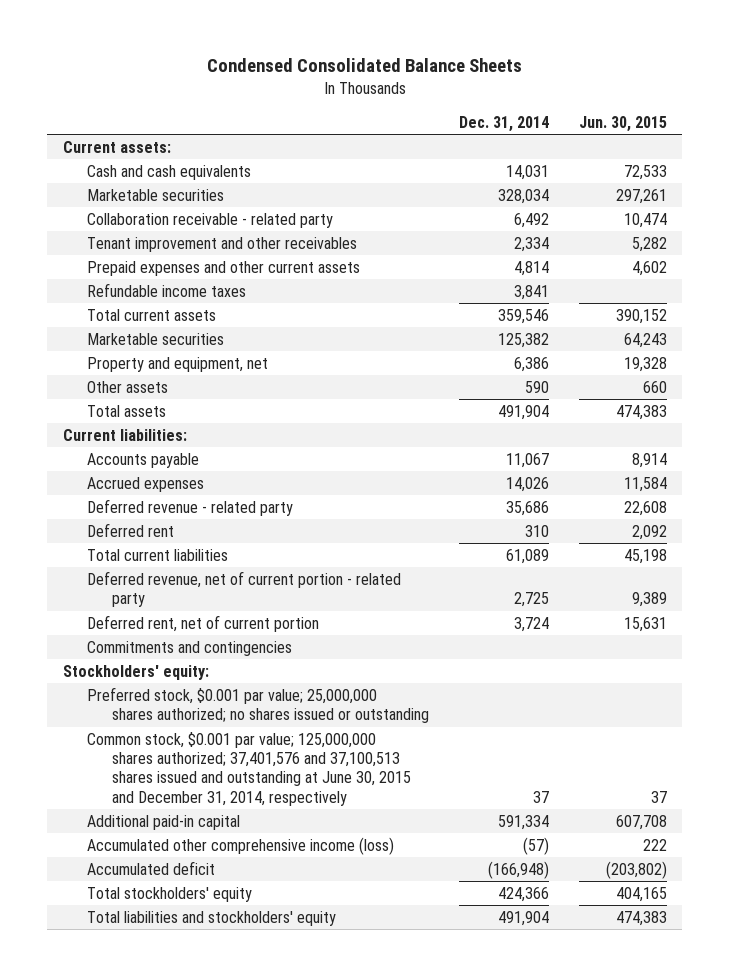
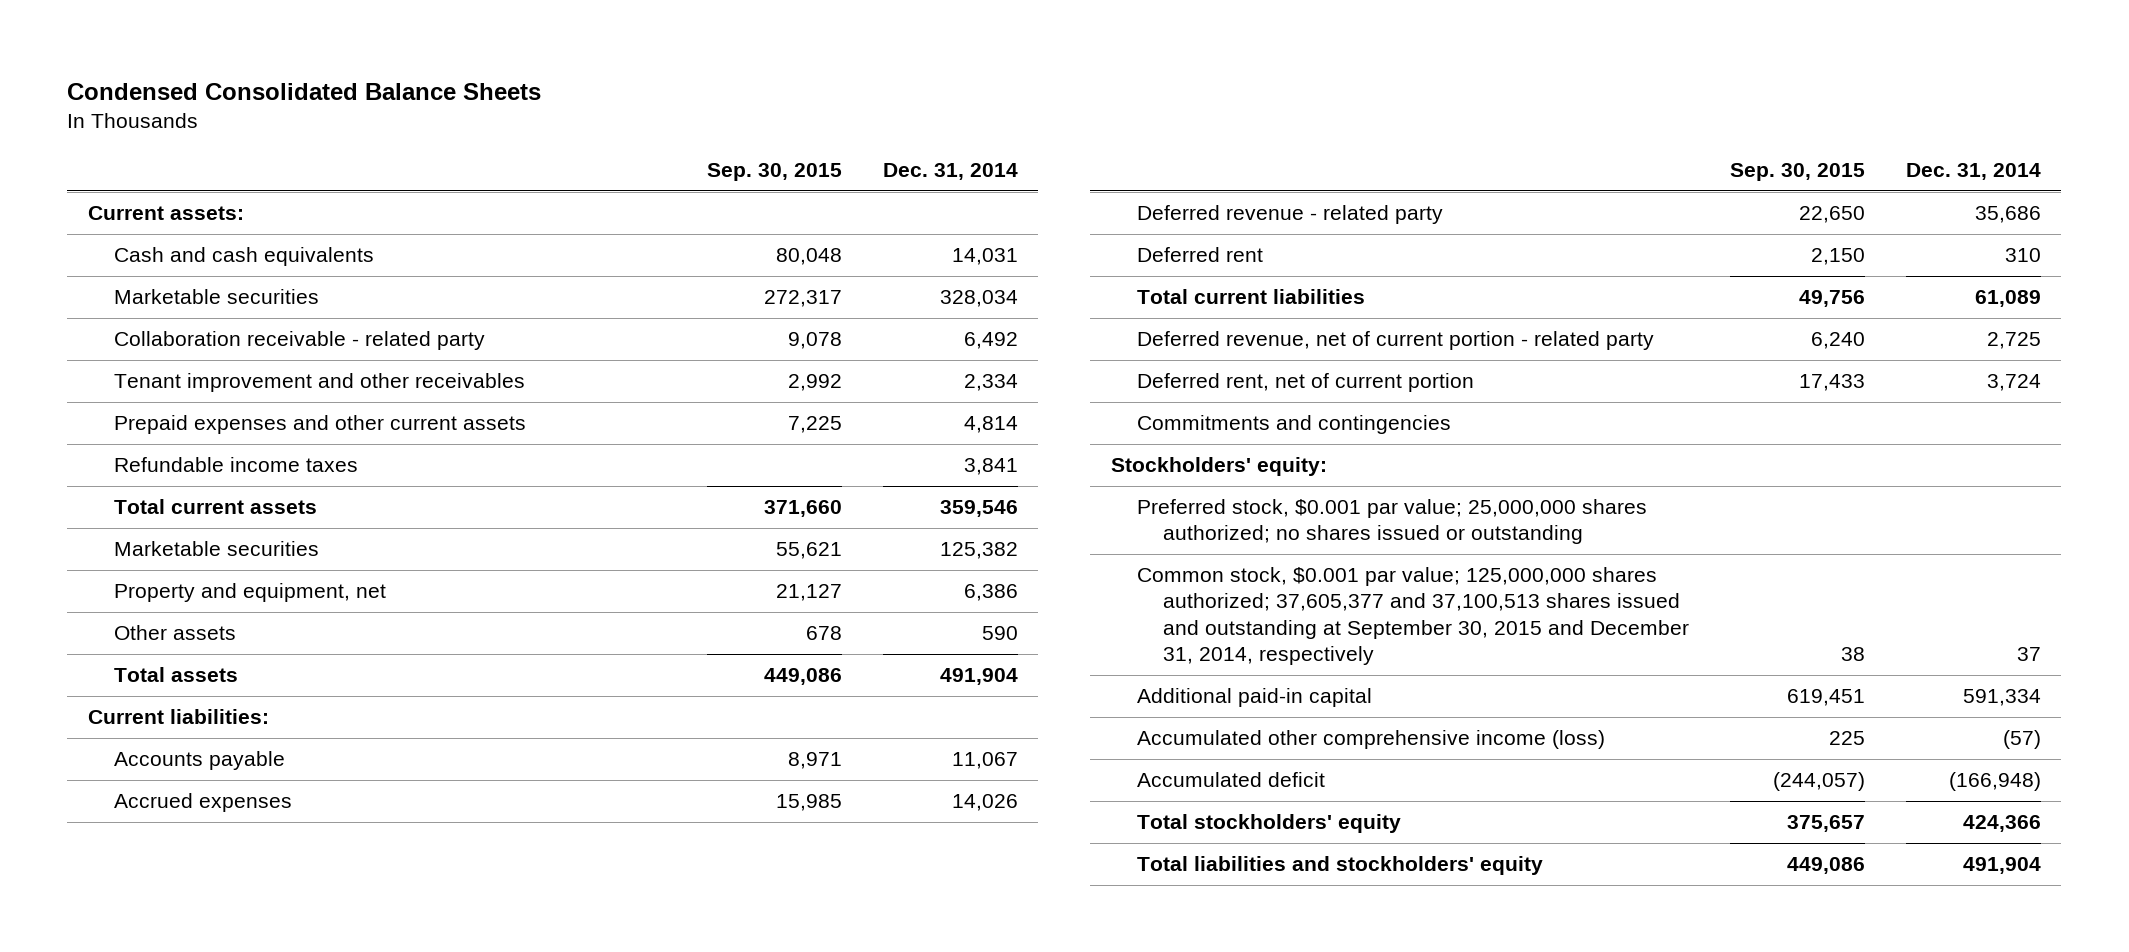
[579,115,668,132] Jun. 30, 2015 -> none
none -> [706,163,842,182] Sep. 30, 2015
[87,731,411,806] Common stock, $0.001 par value; 125,000,000 shares authorized; 37,401,576 and 37,100,513 shares issued and outstanding at June 30, 2015 and December 31, 2014, respectively -> [1137,567,1690,665] Common stock, $0.001 par value; 125,000,000 shares authorized; 37,605,377 and 37,100,513 shares issued and outstanding at September 30, 2015 and December 31, 2014, respectively

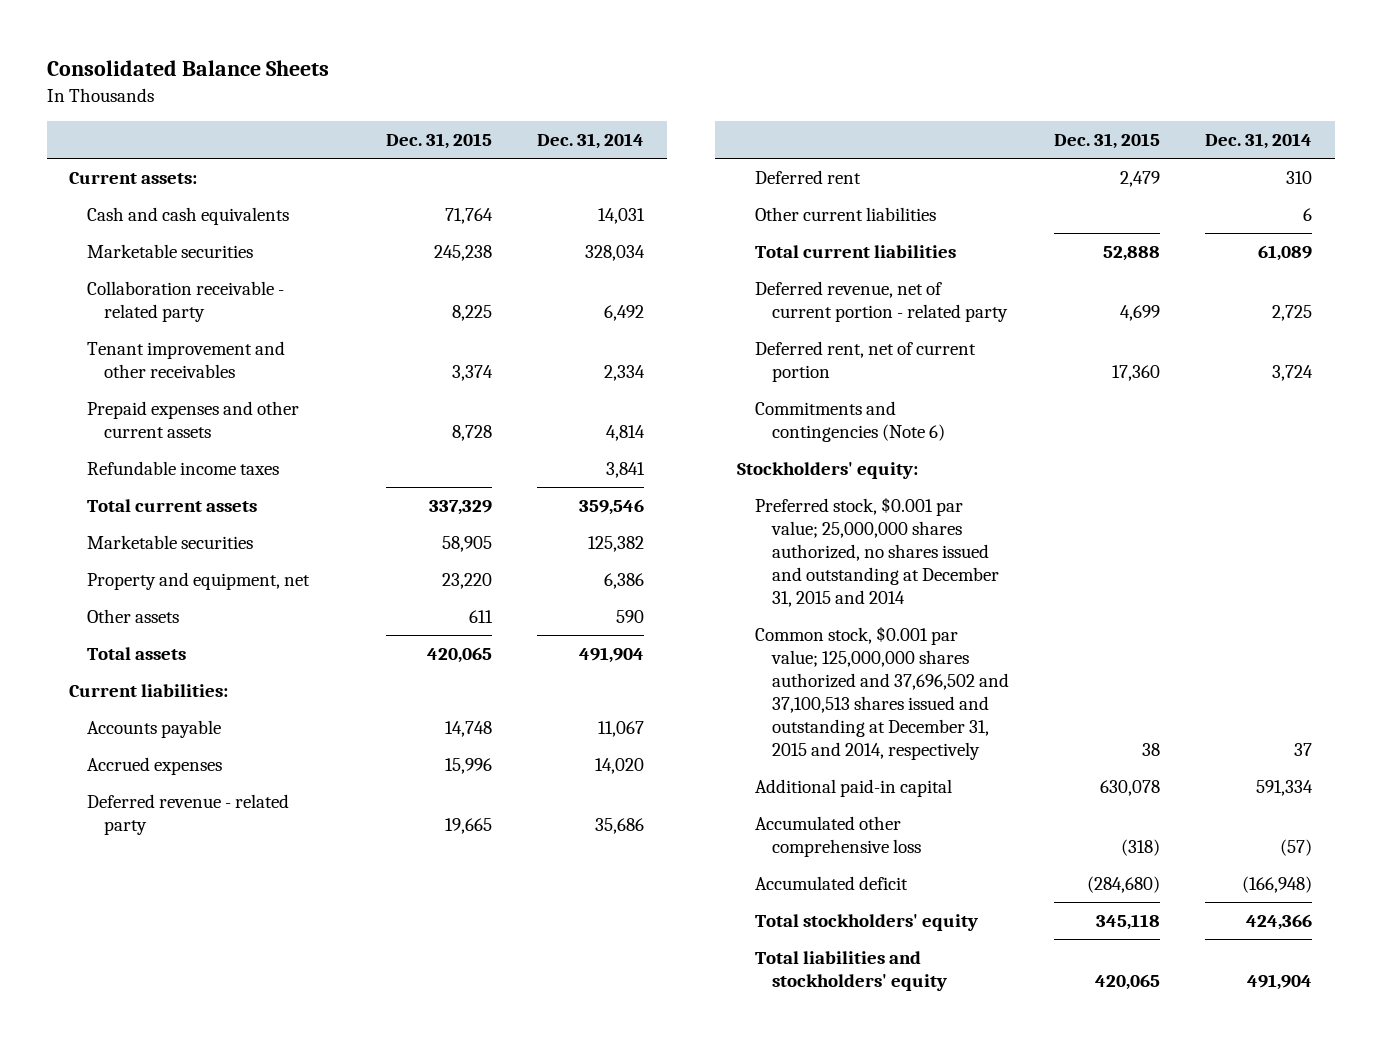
[67,82,542,100] Condensed Consolidated Balance Sheets -> [46,60,329,77] Consolidated Balance Sheets
[706,163,842,182] Sep. 30, 2015 -> none
none -> [386,133,493,150] Dec. 31, 2015
[951,794,1018,812] 14,026 -> [595,758,645,775] 14,020
none -> [754,207,936,222] Other current liabilities
[1137,415,1452,435] Commitments and contingencies -> [754,401,945,443] Commitments and contingencies (Note 6)
[1137,499,1648,545] Preferred stock, $0.001 par value; 25,000,000 shares authorized; no shares issued or outstanding -> [754,497,999,607] Preferred stock, $0.001 par value; 25,000,000 shares authorized, no shares issued and outstanding at December 31, 2015 and 2014
[1137,567,1690,665] Common stock, $0.001 par value; 125,000,000 shares authorized; 37,605,377 and 37,100,513 shares issued and outstanding at September 30, 2015 and December 31, 2014, respectively -> [754,626,1009,760] Common stock, $0.001 par value; 125,000,000 shares authorized and 37,696,502 and 37,100,513 shares issued and outstanding at December 31, 2015 and 2014, respectively
[1137,730,1606,750] Accumulated other comprehensive income (loss) -> [754,816,921,858] Accumulated other comprehensive loss

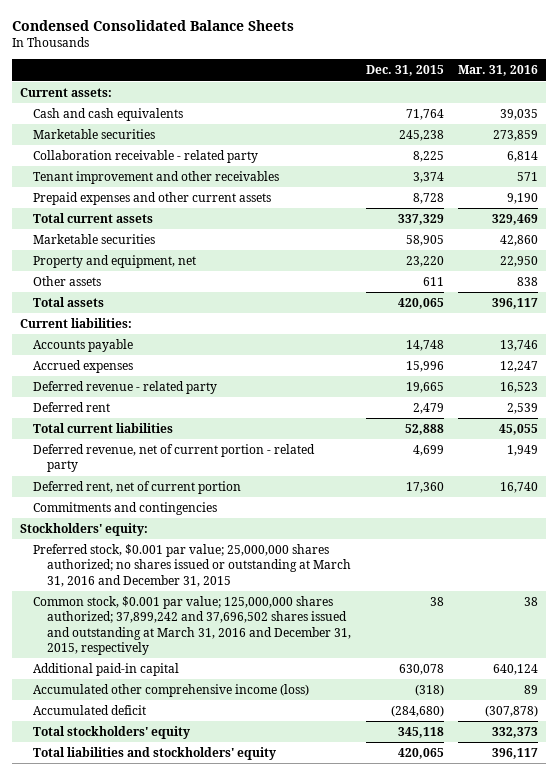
[46,60,329,77] Consolidated Balance Sheets -> [12,19,295,31] Condensed Consolidated Balance Sheets
[537,133,645,150] Dec. 31, 2014 -> none
none -> [458,65,539,77] Mar. 31, 2016
[86,461,279,476] Refundable income taxes -> none
[754,207,936,222] Other current liabilities -> none
[754,401,945,443] Commitments and contingencies (Note 6) -> [33,501,218,515] Commitments and contingencies
[754,497,999,607] Preferred stock, $0.001 par value; 25,000,000 shares authorized, no shares issued and outstanding at December 31, 2015 and 2014 -> [33,543,351,587] Preferred stock, $0.001 par value; 25,000,000 shares authorized; no shares issued or outstanding at March 31, 2016 and December 31, 2015
[754,626,1009,760] Common stock, $0.001 par value; 125,000,000 shares authorized and 37,696,502 and 37,100,513 shares issued and outstanding at December 31, 2015 and 2014, respectively -> [33,595,351,655] Common stock, $0.001 par value; 125,000,000 shares authorized; 37,899,242 and 37,696,502 shares issued and outstanding at March 31, 2016 and December 31, 2015, respectively
[754,816,921,858] Accumulated other comprehensive loss -> [33,683,310,697] Accumulated other comprehensive income (loss)

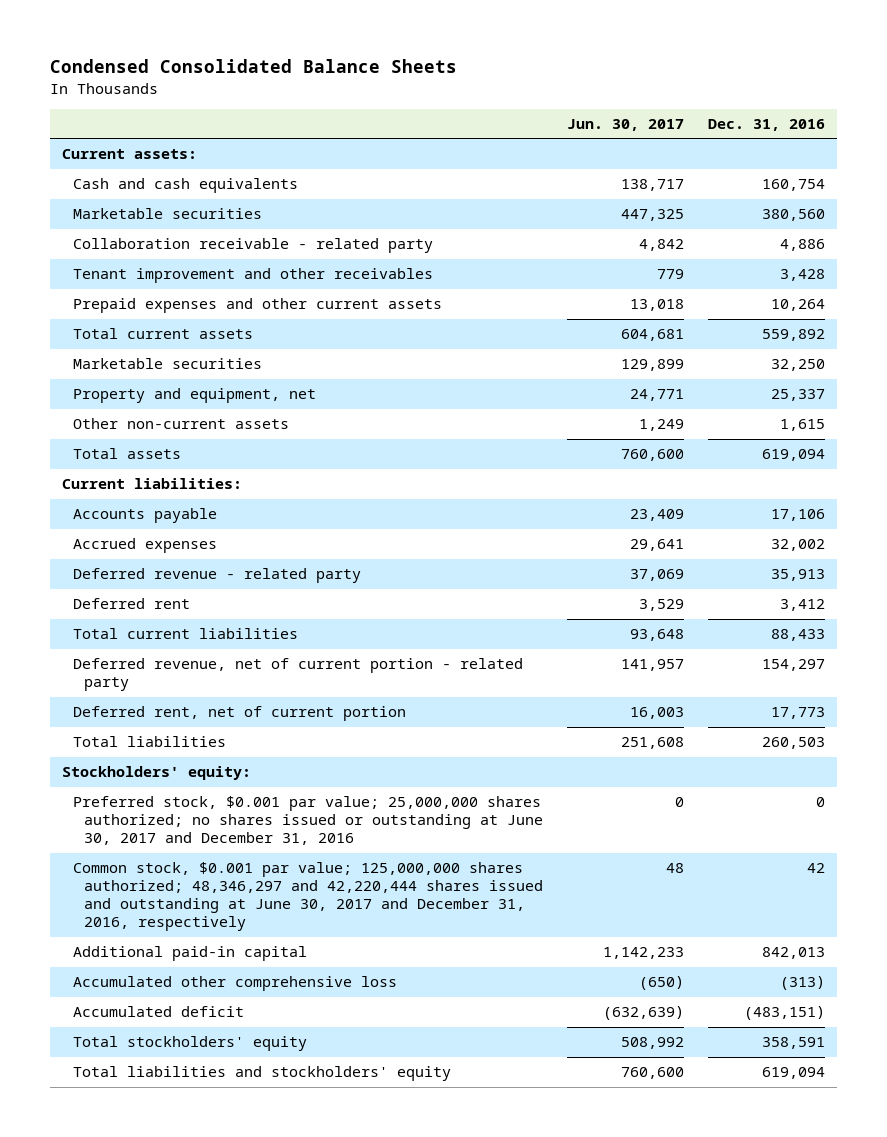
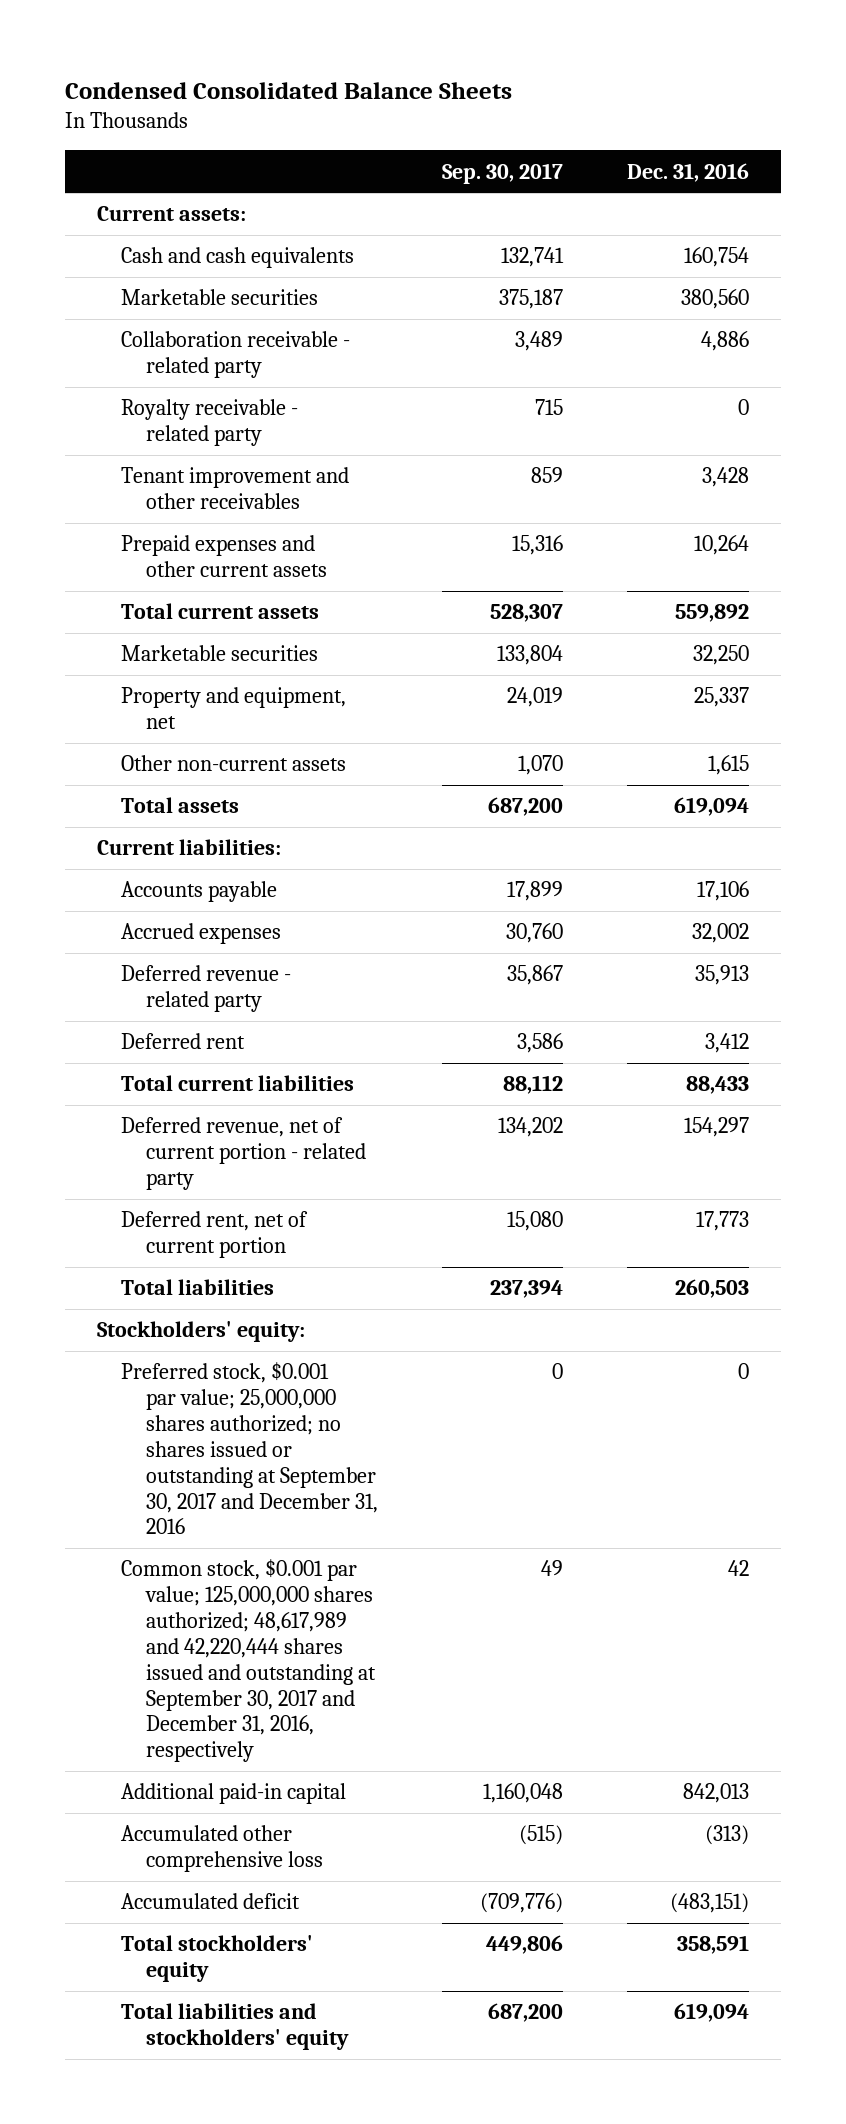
[566,118,684,131] Jun. 30, 2017 -> none
none -> [441,162,563,184] Sep. 30, 2017
none -> [121,399,299,447] Royalty receivable - related party
[72,796,543,846] Preferred stock, $0.001 par value; 25,000,000 shares authorized; no shares issued or outstanding at June 30, 2017 and December 31, 2016 -> [121,1362,379,1535] Preferred stock, $0.001 par value; 25,000,000 shares authorized; no shares issued or outstanding at September 30, 2017 and December 31, 2016
[72,862,543,932] Common stock, $0.001 par value; 125,000,000 shares authorized; 48,346,297 and 42,220,444 shares issued and outstanding at June 30, 2017 and December 31, 2016, respectively -> [121,1559,377,1763] Common stock, $0.001 par value; 125,000,000 shares authorized; 48,617,989 and 42,220,444 shares issued and outstanding at September 30, 2017 and December 31, 2016, respectively

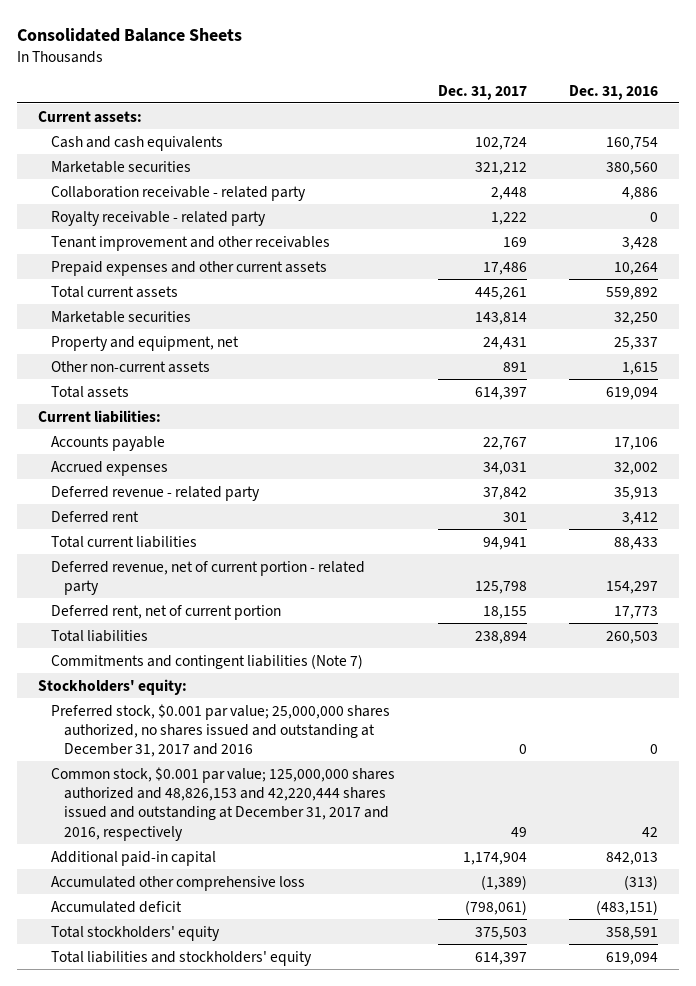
[64,81,512,99] Condensed Consolidated Balance Sheets -> [17,28,243,43] Consolidated Balance Sheets
[441,162,563,184] Sep. 30, 2017 -> none
none -> [437,84,527,100] Dec. 31, 2017
none -> [51,653,364,669] Commitments and contingent liabilities (Note 7)
[121,1362,379,1535] Preferred stock, $0.001 par value; 25,000,000 shares authorized; no shares issued or outstanding at September 30, 2017 and December 31, 2016 -> [51,703,391,758] Preferred stock, $0.001 par value; 25,000,000 shares authorized, no shares issued and outstanding at December 31, 2017 and 2016
[121,1559,377,1763] Common stock, $0.001 par value; 125,000,000 shares authorized; 48,617,989 and 42,220,444 shares issued and outstanding at September 30, 2017 and December 31, 2016, respectively -> [51,766,396,841] Common stock, $0.001 par value; 125,000,000 shares authorized and 48,826,153 and 42,220,444 shares issued and outstanding at December 31, 2017 and 2016, respectively

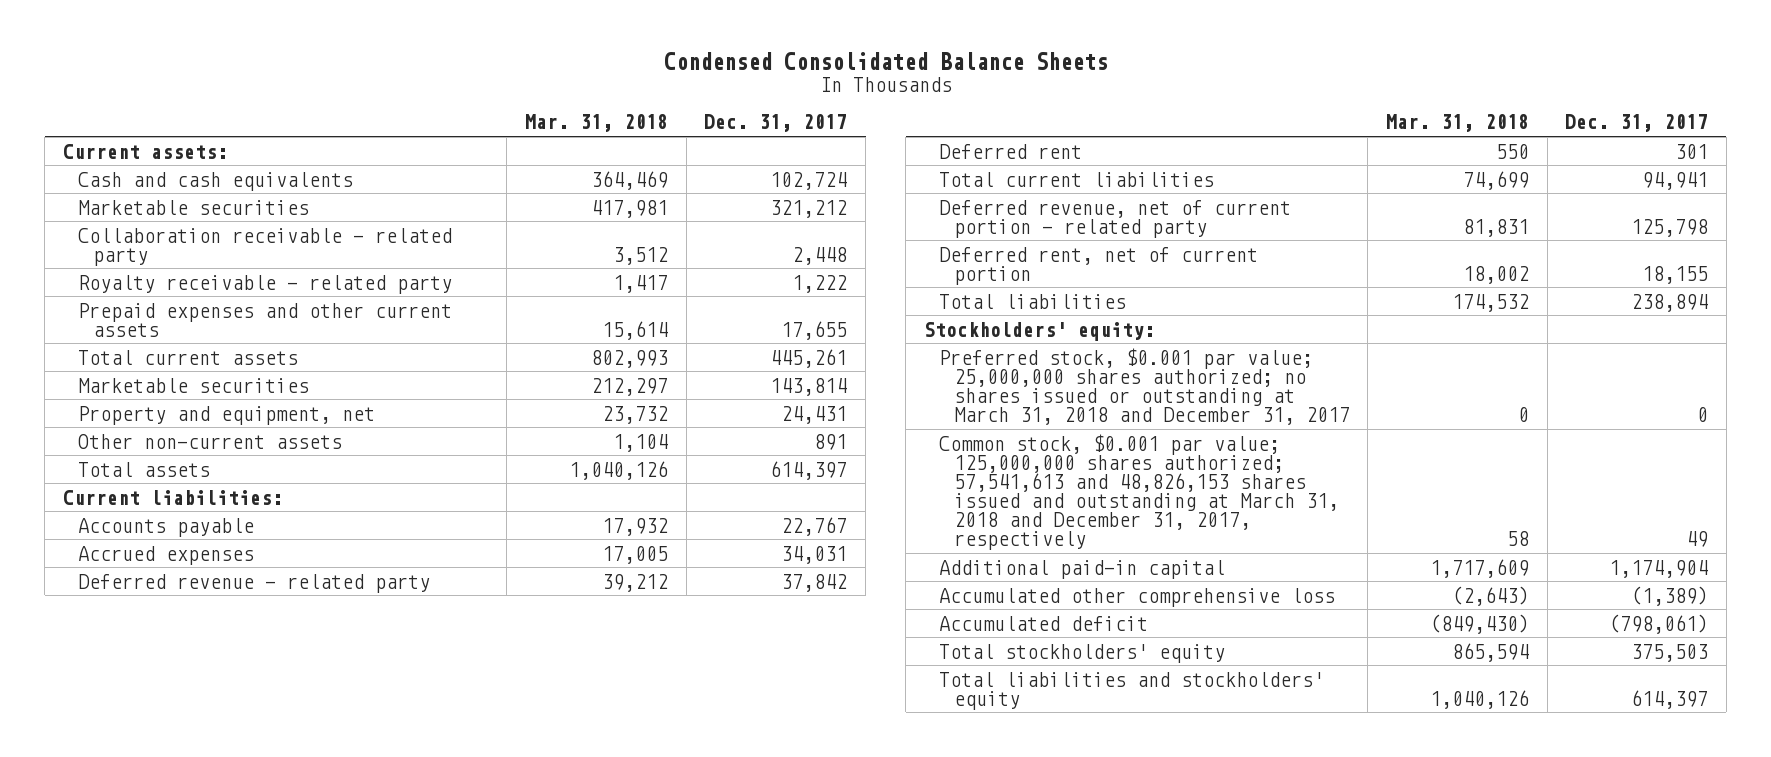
[17,28,243,43] Consolidated Balance Sheets -> [663,51,1108,70] Condensed Consolidated Balance Sheets
[569,84,659,100] Dec. 31, 2016 -> none
none -> [525,114,669,133] Mar. 31, 2018
[51,235,331,251] Tenant improvement and other receivables -> none
[482,261,527,275] 17,486 -> [781,320,848,340] 17,655
[51,653,364,669] Commitments and contingent liabilities (Note 7) -> none
[51,703,391,758] Preferred stock, $0.001 par value; 25,000,000 shares authorized, no shares issued and outstanding at December 31, 2017 and 2016 -> [938,347,1350,425] Preferred stock, $0.001 par value; 25,000,000 shares authorized; no shares issued or outstanding at March 31, 2018 and December 31, 2017
[51,766,396,841] Common stock, $0.001 par value; 125,000,000 shares authorized and 48,826,153 and 42,220,444 shares issued and outstanding at December 31, 2017 and 2016, respectively -> [938,433,1339,551] Common stock, $0.001 par value; 125,000,000 shares authorized; 57,541,613 and 48,826,153 shares issued and outstanding at March 31, 2018 and December 31, 2017, respectively

